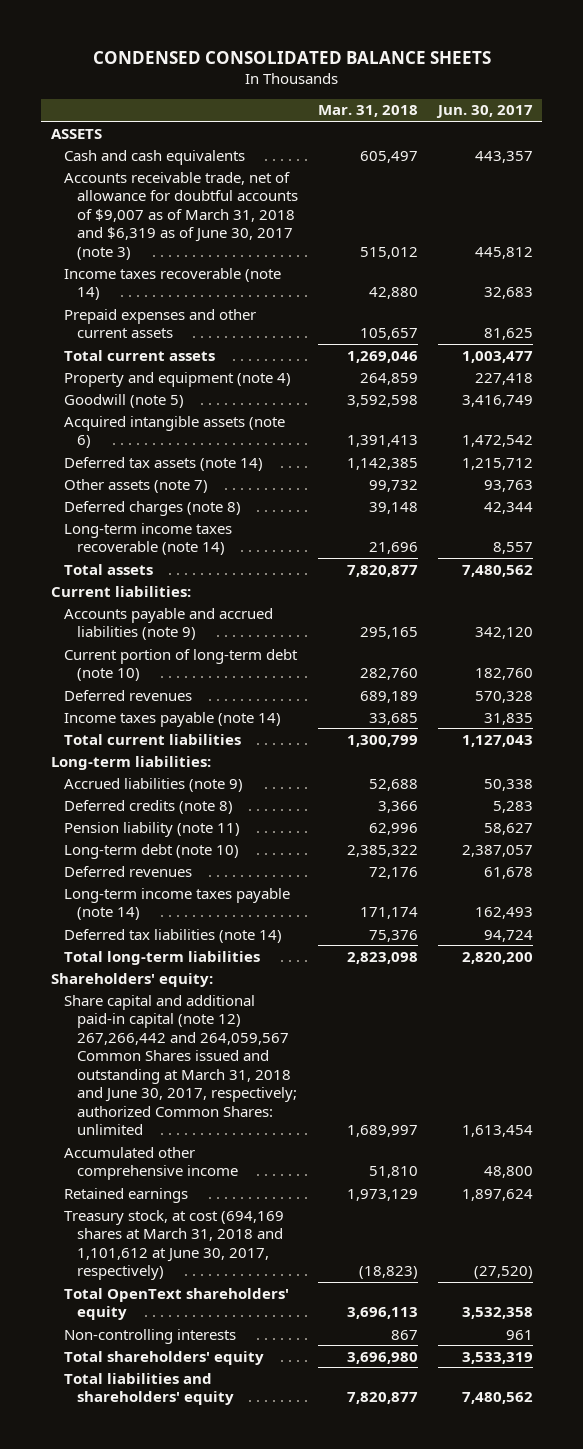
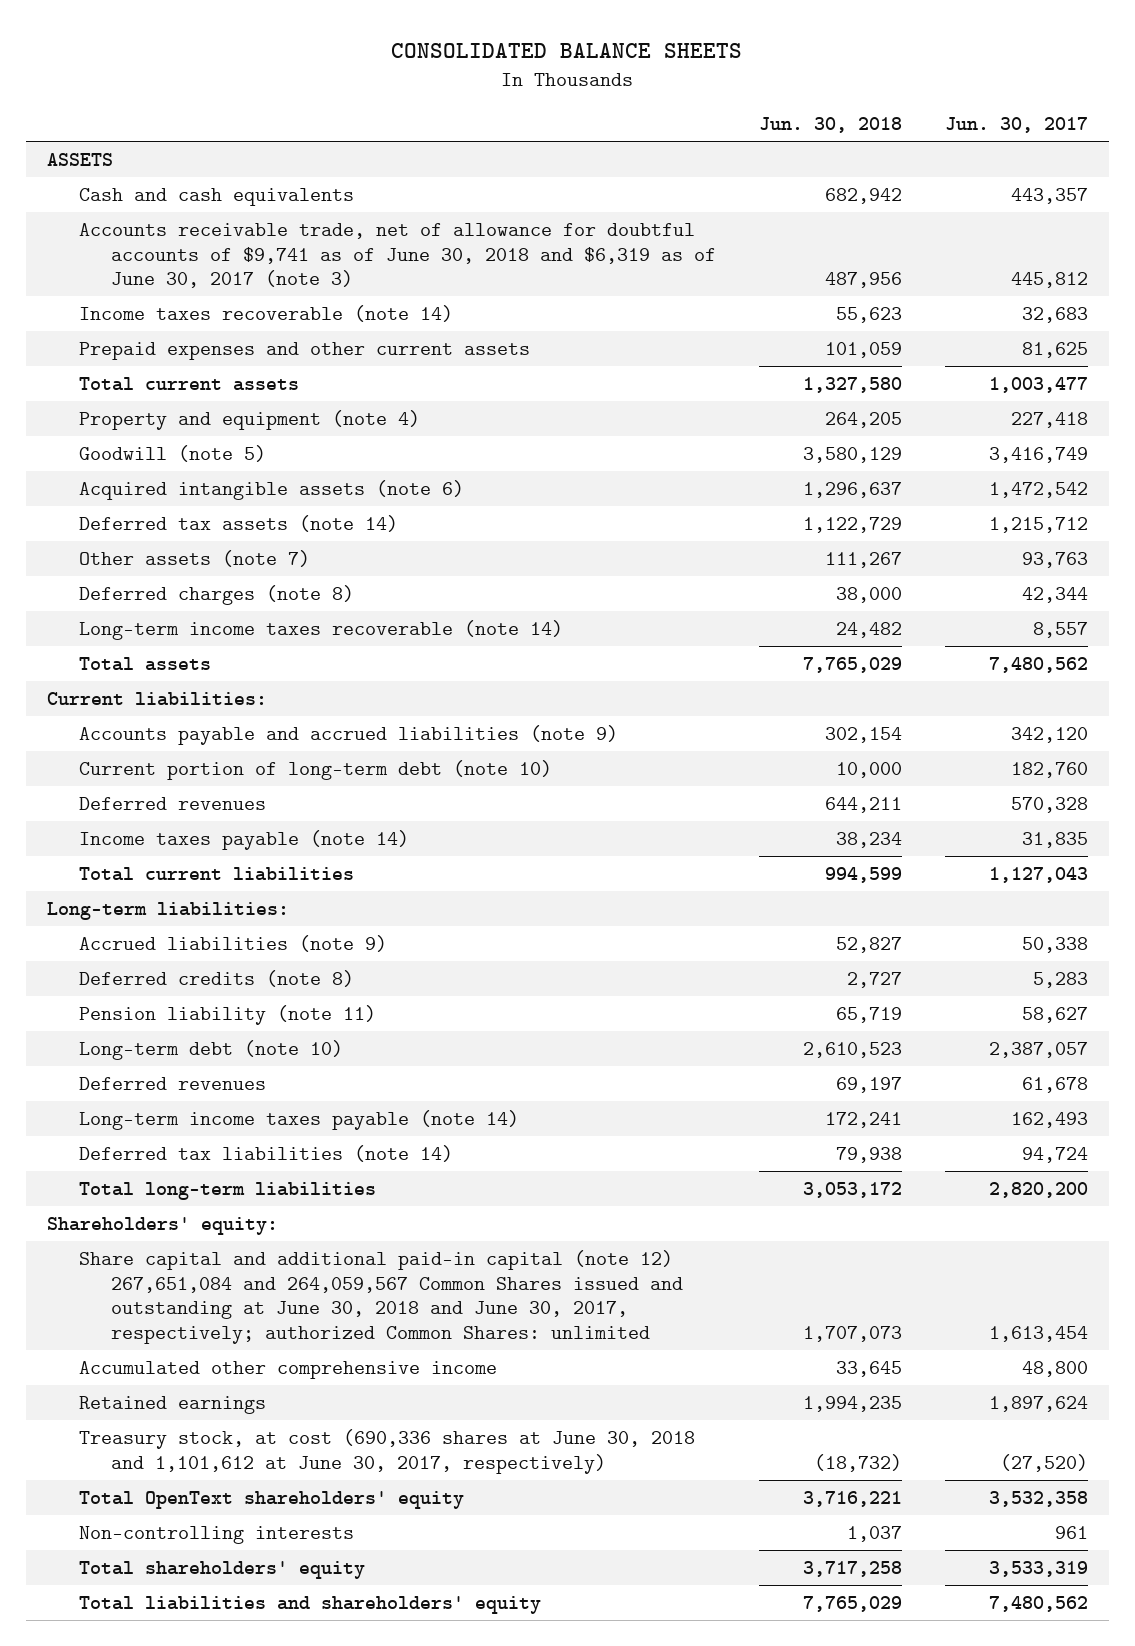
[92,50,491,64] CONDENSED CONSOLIDATED BALANCE SHEETS -> [391,43,743,59] CONSOLIDATED BALANCE SHEETS
[317,105,418,118] Mar. 31, 2018 -> none
none -> [758,117,902,134] Jun. 30, 2018
[64,171,299,260] Accounts receivable trade, net of allowance for doubtful accounts of $9,007 as of March 31, 2018 and $6,319 as of June 30, 2017 (note 3) -> [79,222,717,289] Accounts receivable trade, net of allowance for doubtful accounts of $9,741 as of June 30, 2018 and $6,319 as of June 30, 2017 (note 3)
[64,994,298,1136] Share capital and additional paid-in capital (note 12) 267,266,442 and 264,059,567 Common Shares issued and outstanding at March 31, 2018 and June 30, 2017, respectively; authorized Common Shares: unlimited -> [79,1249,684,1345] Share capital and additional paid-in capital (note 12) 267,651,084 and 264,059,567 Common Shares issued and outstanding at June 30, 2018 and June 30, 2017, respectively; authorized Common Shares: unlimited
[64,1209,285,1281] Treasury stock, at cost (694,169 shares at March 31, 2018 and 1,101,612 at June 30, 2017, respectively) -> [79,1428,696,1474] Treasury stock, at cost (690,336 shares at June 30, 2018 and 1,101,612 at June 30, 2017, respectively)

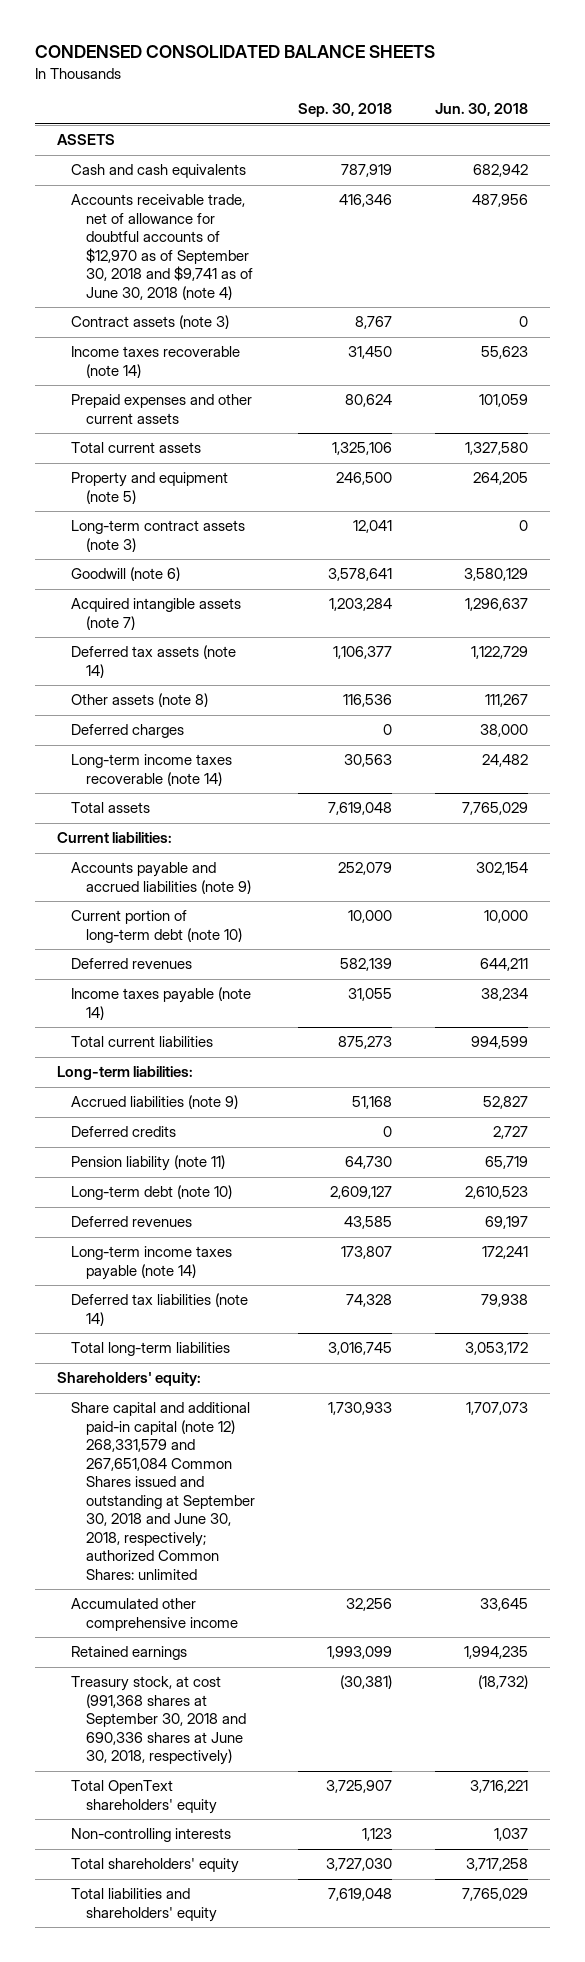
[391,43,743,59] CONSOLIDATED BALANCE SHEETS -> [35,45,436,59] CONDENSED CONSOLIDATED BALANCE SHEETS
[944,117,1088,134] Jun. 30, 2017 -> none
none -> [297,103,392,118] Sep. 30, 2018
[79,222,717,289] Accounts receivable trade, net of allowance for doubtful accounts of $9,741 as of June 30, 2018 and $6,319 as of June 30, 2017 (note 3) -> [71,194,253,300] Accounts receivable trade, net of allowance for doubtful accounts of $12,970 as of September 30, 2018 and $9,741 as of June 30, 2018 (note 4)
none -> [71,315,230,330] Contract assets (note 3)
[79,409,421,430] Property and equipment (note 4) -> [71,472,229,504] Property and equipment (note 5)
none -> [71,520,246,552] Long-term contract assets (note 3)
[79,444,267,462] Goodwill (note 5) -> [71,567,181,582] Goodwill (note 6)
[79,479,465,500] Acquired intangible assets (note 6) -> [71,598,242,630] Acquired intangible assets (note 7)
[79,549,311,567] Other assets (note 7) -> [71,693,209,708] Other assets (note 8)
[79,584,355,605] Deferred charges (note 8) -> [71,724,185,739] Deferred charges
[79,969,355,987] Deferred credits (note 8) -> [71,1126,177,1138] Deferred credits
[79,1249,684,1345] Share capital and additional paid-in capital (note 12) 267,651,084 and 264,059,567 Common Shares issued and outstanding at June 30, 2018 and June 30, 2017, respectively; authorized Common Shares: unlimited -> [71,1402,255,1580] Share capital and additional paid-in capital (note 12) 268,331,579 and 267,651,084 Common Shares issued and outstanding at September 30, 2018 and June 30, 2018, respectively; authorized Common Shares: unlimited
[79,1428,696,1474] Treasury stock, at cost (690,336 shares at June 30, 2018 and 1,101,612 at June 30, 2017, respectively) -> [71,1676,246,1766] Treasury stock, at cost (991,368 shares at September 30, 2018 and 690,336 shares at June 30, 2018, respectively)

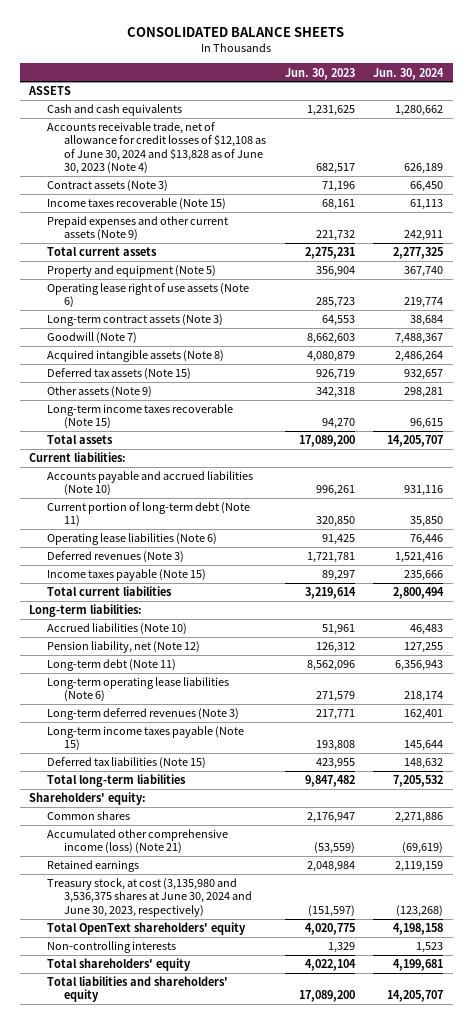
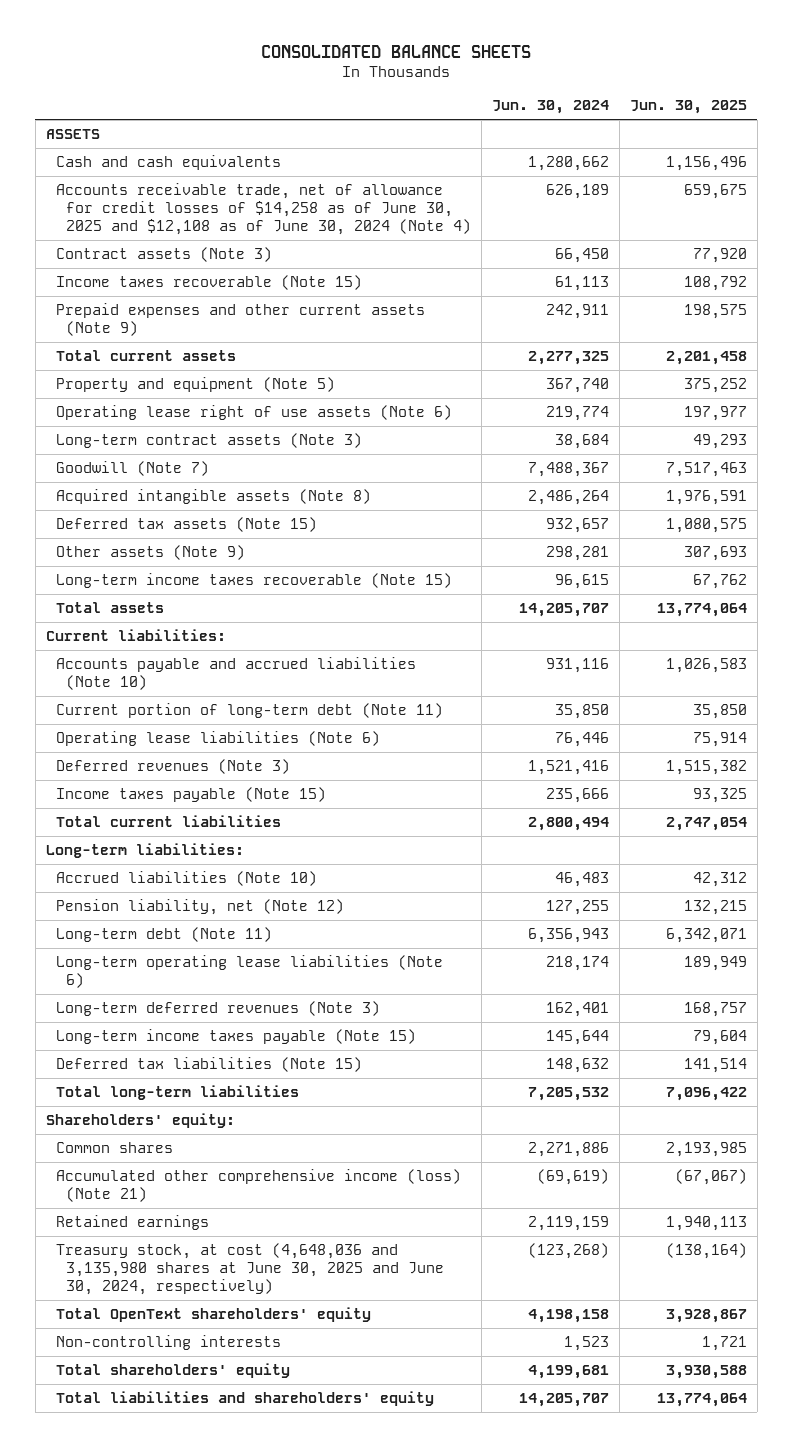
[284,67,355,80] Jun. 30, 2023 -> none
none -> [629,100,747,115] Jun. 30, 2025
[46,122,266,175] Accounts receivable trade, net of allowance for credit losses of $12,108 as of June 30, 2024 and $13,828 as of June 30, 2023 (Note 4) -> [55,182,472,236] Accounts receivable trade, net of allowance for credit losses of $14,258 as of June 30, 2025 and $12,108 as of June 30, 2024 (Note 4)
[46,878,252,917] Treasury stock, at cost (3,135,980 and 3,536,375 shares at June 30, 2024 and June 30, 2023, respectively) -> [55,1242,445,1296] Treasury stock, at cost (4,648,036 and 3,135,980 shares at June 30, 2025 and June 30, 2024, respectively)

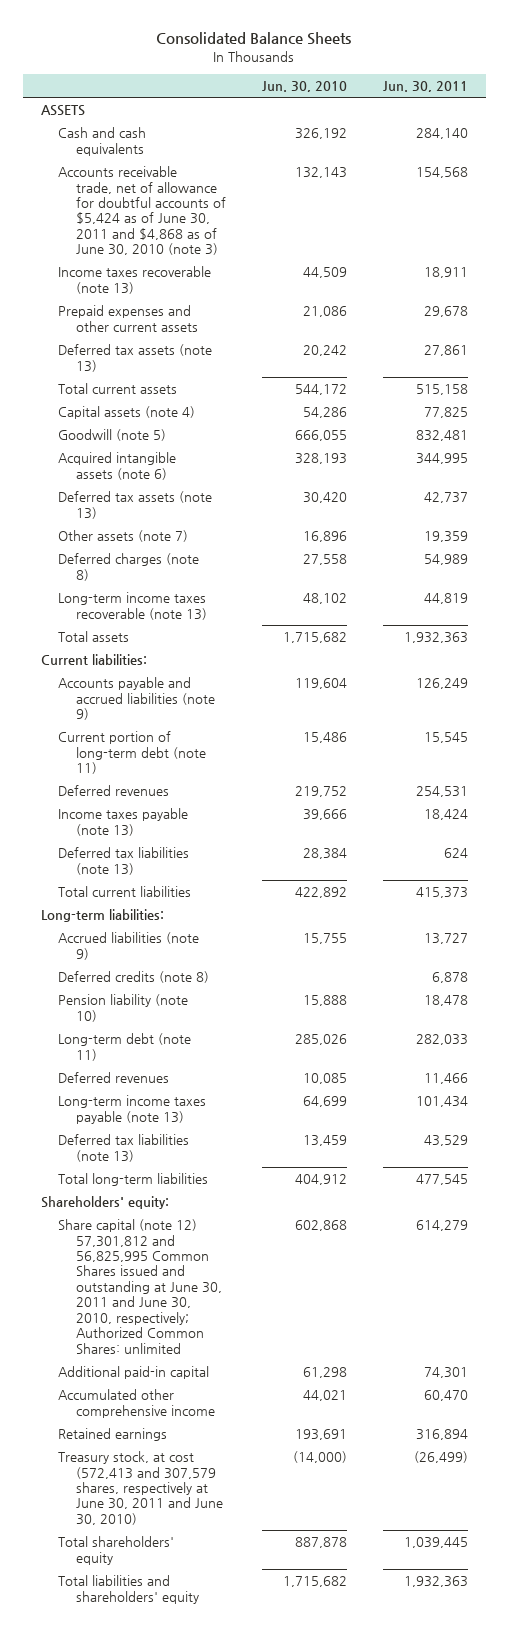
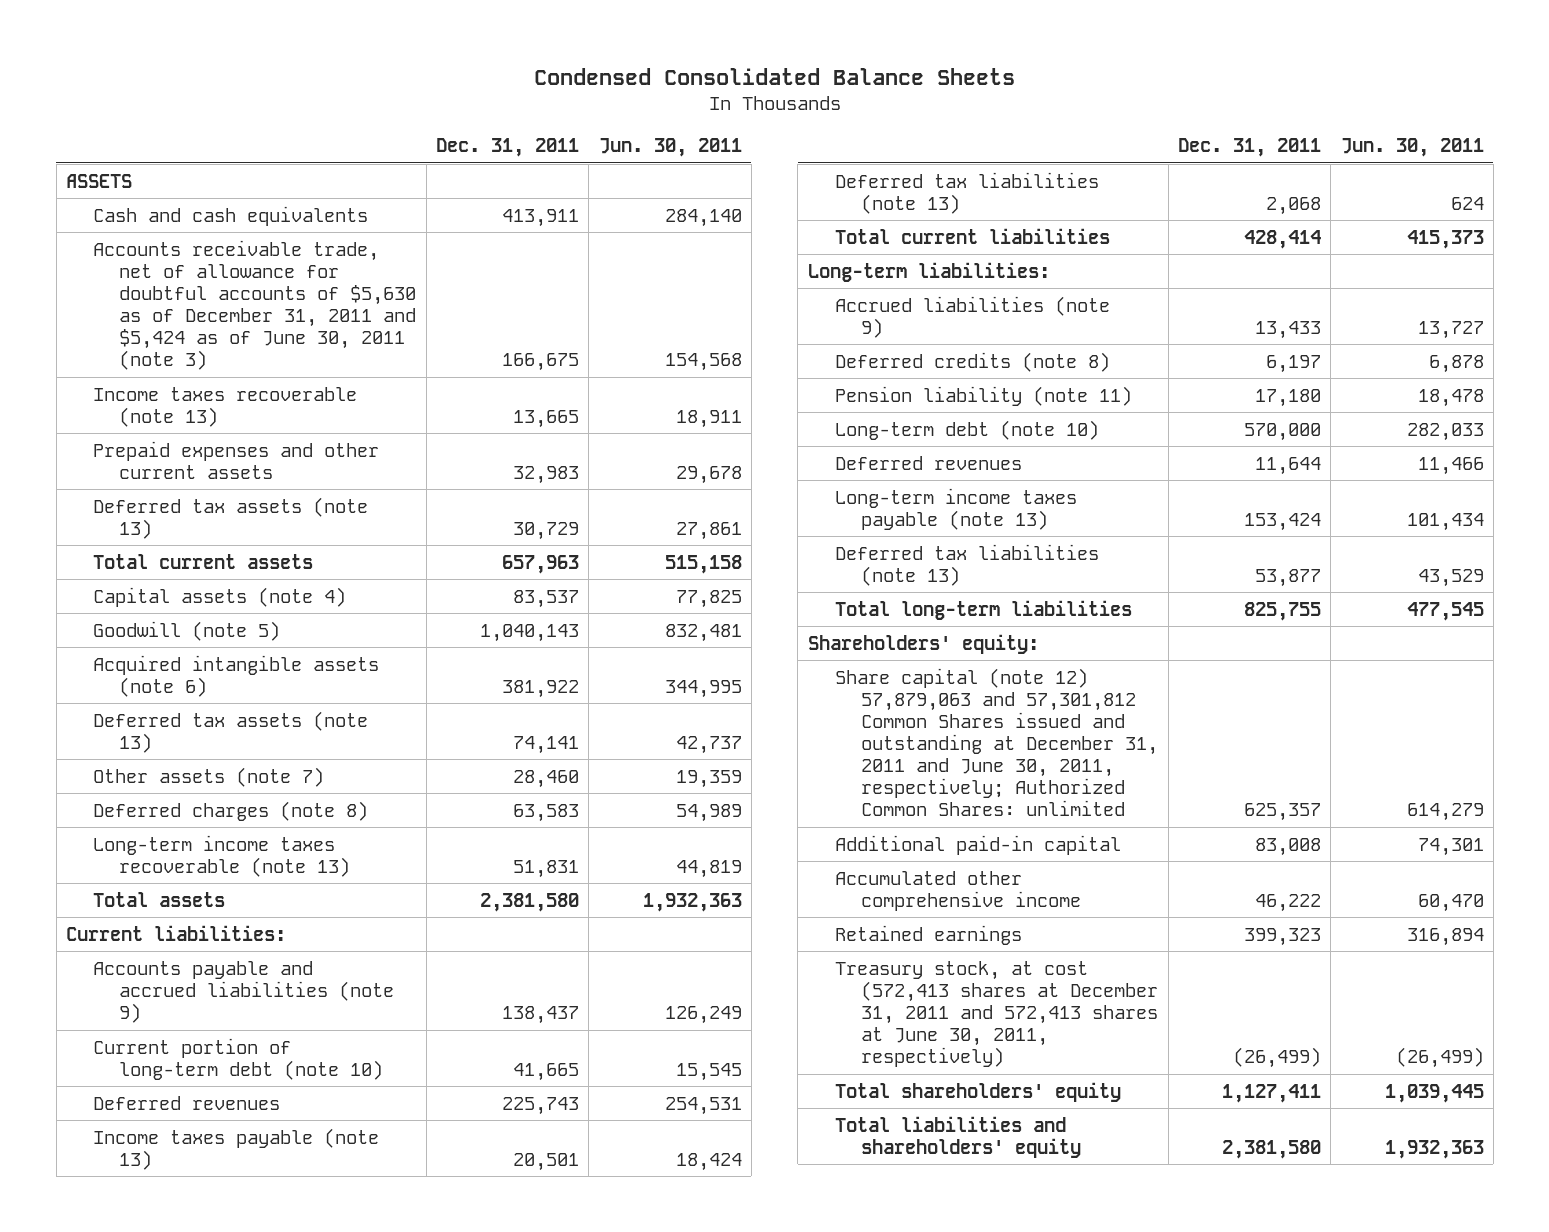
[156,32,352,46] Consolidated Balance Sheets -> [533,67,1015,85] Condensed Consolidated Balance Sheets
[261,80,347,92] Jun. 30, 2010 -> none
none -> [436,138,580,158] Dec. 31, 2011
[58,166,226,256] Accounts receivable trade, net of allowance for doubtful accounts of $5,424 as of June 30, 2011 and $4,868 as of June 30, 2010 (note 3) -> [92,239,417,371] Accounts receivable trade, net of allowance for doubtful accounts of $5,630 as of December 31, 2011 and $5,424 as of June 30, 2011 (note 3)
[58,731,206,775] Current portion of long-term debt (note 11) -> [92,1037,384,1080] Current portion of long-term debt (note 10)
[58,994,189,1022] Pension liability (note 10) -> [834,385,1132,406] Pension liability (note 11)
[58,1033,192,1061] Long-term debt (note 11) -> [834,419,1099,440] Long-term debt (note 10)
[58,1219,222,1354] Share capital (note 12) 57,301,812 and 56,825,995 Common Shares issued and outstanding at June 30, 2011 and June 30, 2010, respectively; Authorized Common Shares: unlimited -> [834,667,1159,817] Share capital (note 12) 57,879,063 and 57,301,812 Common Shares issued and outstanding at December 31, 2011 and June 30, 2011, respectively; Authorized Common Shares: unlimited
[58,1451,223,1525] Treasury stock, at cost (572,413 and 307,579 shares, respectively at June 30, 2011 and June 30, 2010) -> [834,960,1159,1068] Treasury stock, at cost (572,413 shares at December 31, 2011 and 572,413 shares at June 30, 2011, respectively)

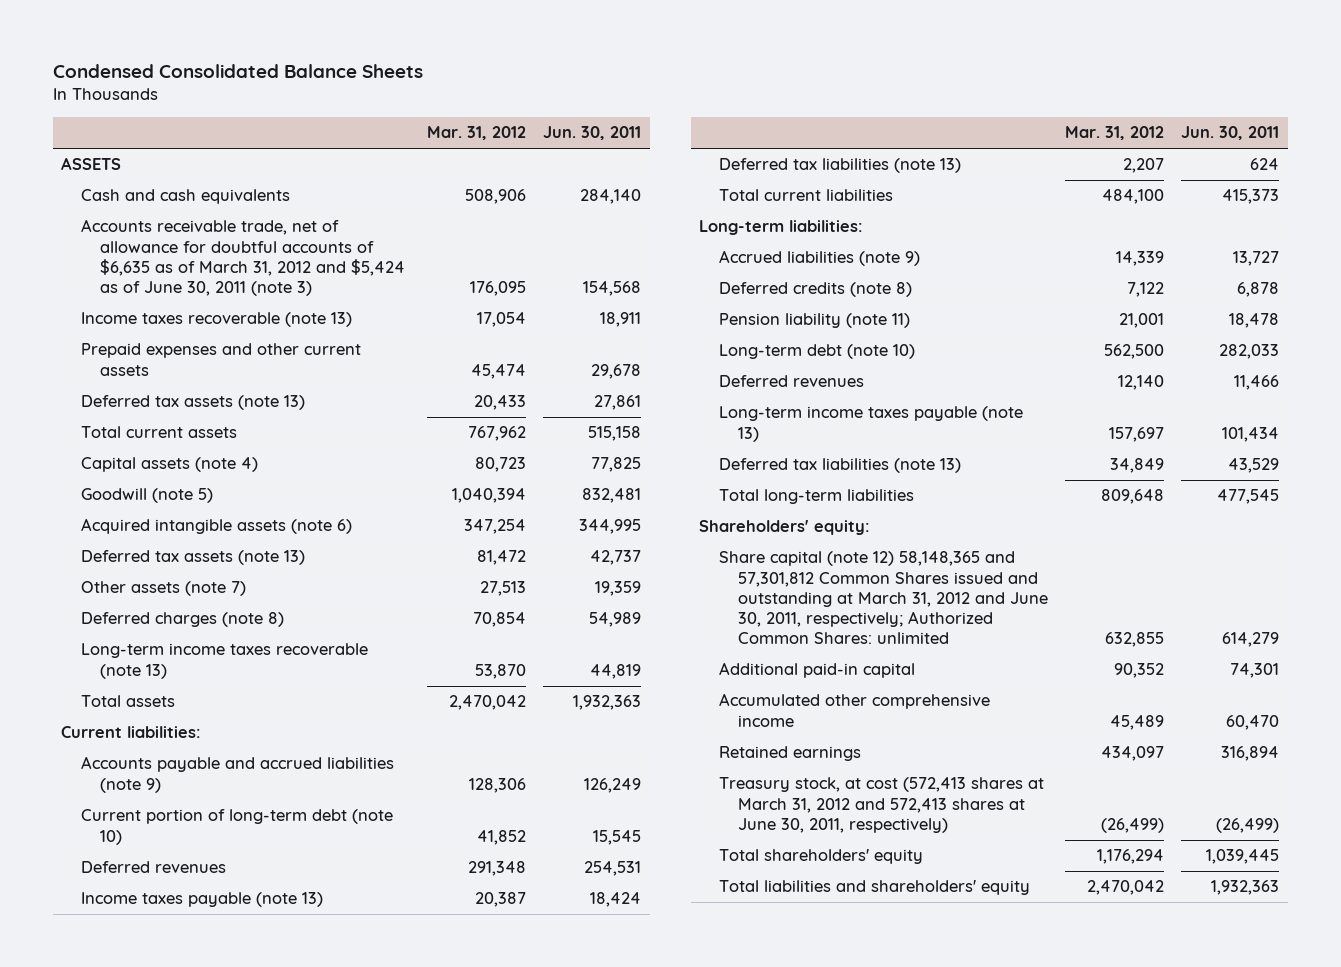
[436,138,580,158] Dec. 31, 2011 -> none
none -> [427,126,527,141] Mar. 31, 2012
[92,239,417,371] Accounts receivable trade, net of allowance for doubtful accounts of $5,630 as of December 31, 2011 and $5,424 as of June 30, 2011 (note 3) -> [80,219,406,297] Accounts receivable trade, net of allowance for doubtful accounts of $6,635 as of March 31, 2012 and $5,424 as of June 30, 2011 (note 3)
[834,667,1159,817] Share capital (note 12) 57,879,063 and 57,301,812 Common Shares issued and outstanding at December 31, 2011 and June 30, 2011, respectively; Authorized Common Shares: unlimited -> [718,551,1049,645] Share capital (note 12) 58,148,365 and 57,301,812 Common Shares issued and outstanding at March 31, 2012 and June 30, 2011, respectively; Authorized Common Shares: unlimited
[834,960,1159,1068] Treasury stock, at cost (572,413 shares at December 31, 2011 and 572,413 shares at June 30, 2011, respectively) -> [718,777,1044,833] Treasury stock, at cost (572,413 shares at March 31, 2012 and 572,413 shares at June 30, 2011, respectively)

